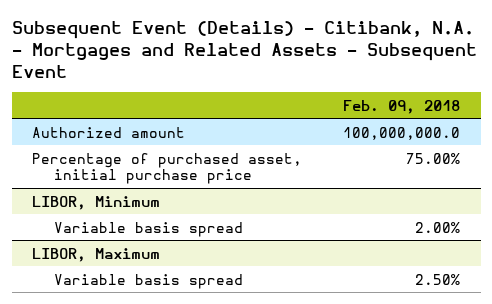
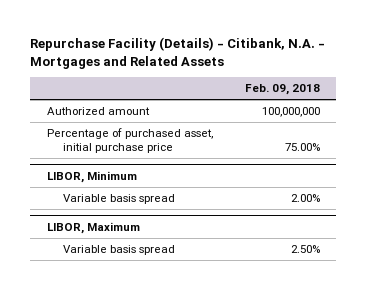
[11,20,477,78] Subsequent Event (Details) - Citibank, N.A. - Mortgages and Related Assets - Subsequent Event -> [30,37,326,69] Repurchase Facility (Details) - Citibank, N.A. - Mortgages and Related Assets
[343,126,461,140] 100,000,000.0 -> [261,107,320,118] 100,000,000

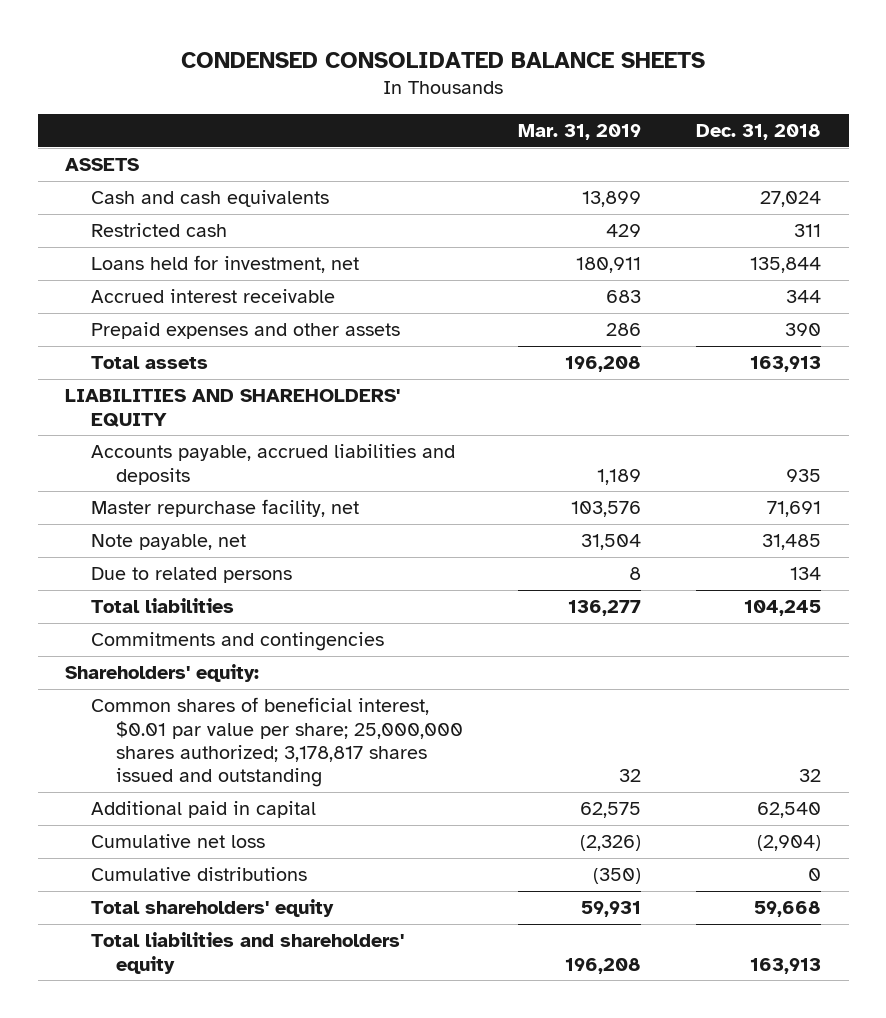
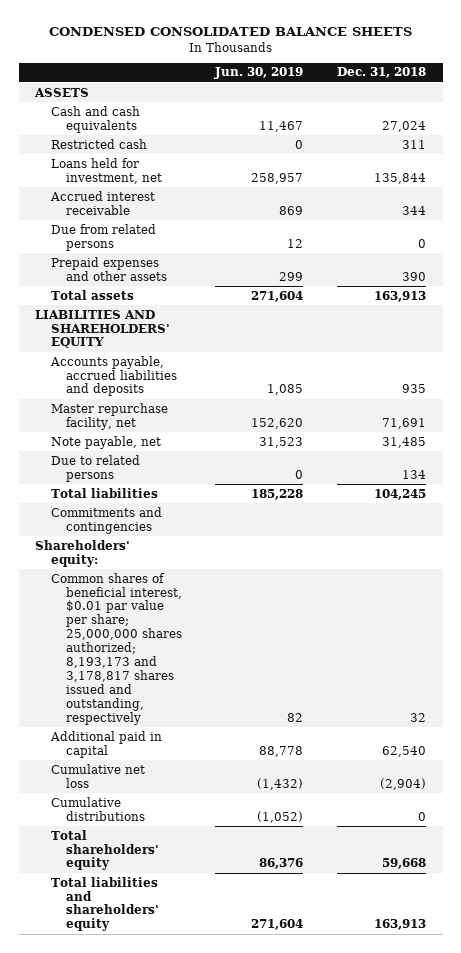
[518,123,642,140] Mar. 31, 2019 -> none
none -> [214,67,304,80] Jun. 30, 2019
none -> [50,223,156,251] Due from related persons
[90,697,464,788] Common shares of beneficial interest, $0.01 par value per share; 25,000,000 shares authorized; 3,178,817 shares issued and outstanding -> [50,572,183,725] Common shares of beneficial interest, $0.01 par value per share; 25,000,000 shares authorized; 8,193,173 and 3,178,817 shares issued and outstanding, respectively

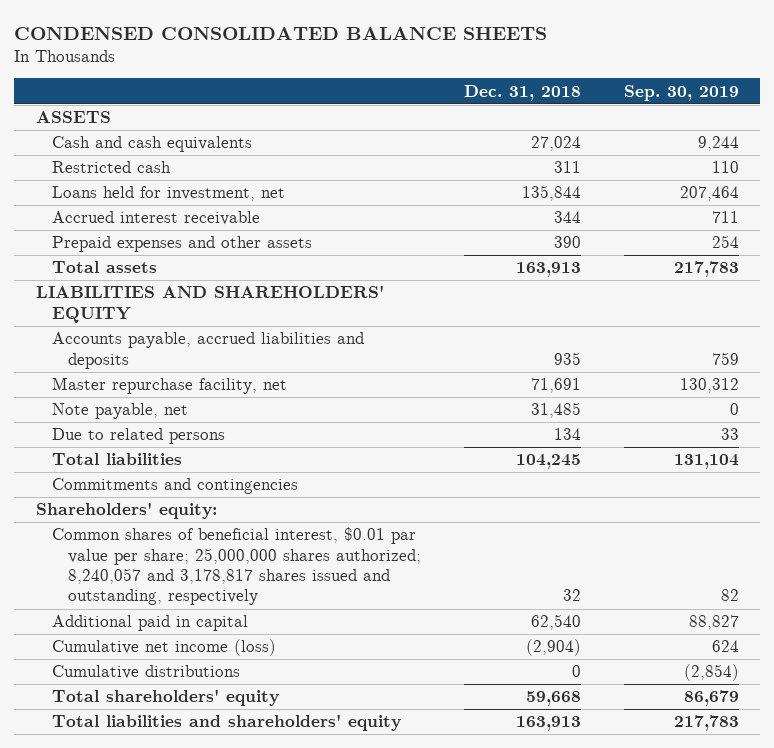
[214,67,304,80] Jun. 30, 2019 -> none
none -> [623,84,739,101] Sep. 30, 2019
[50,223,156,251] Due from related persons -> none
[50,572,183,725] Common shares of beneficial interest, $0.01 par value per share; 25,000,000 shares authorized; 8,193,173 and 3,178,817 shares issued and outstanding, respectively -> [51,527,421,606] Common shares of beneficial interest, $0.01 par value per share; 25,000,000 shares authorized; 8,240,057 and 3,178,817 shares issued and outstanding, respectively
[50,763,145,788] Cumulative net loss -> [51,639,276,657] Cumulative net income (loss)

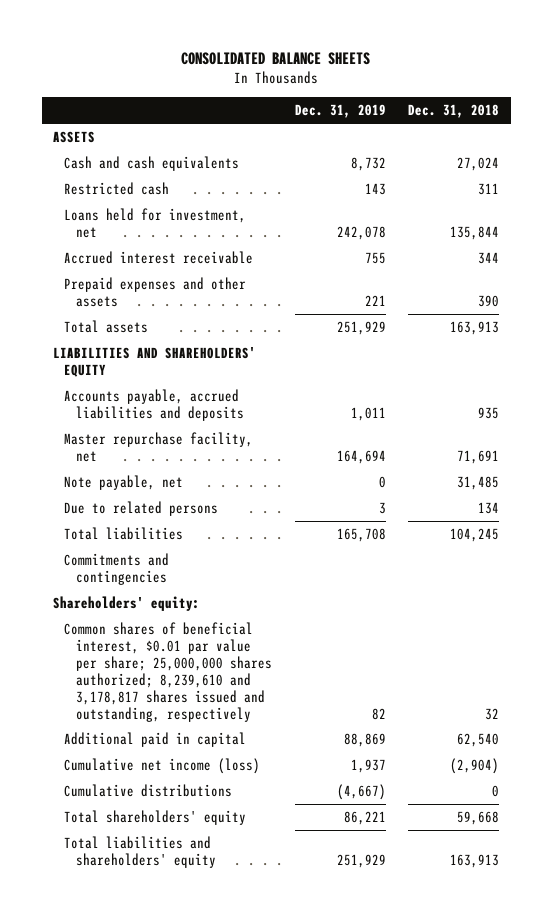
[14,26,548,40] CONDENSED CONSOLIDATED BALANCE SHEETS -> [181,51,371,65] CONSOLIDATED BALANCE SHEETS
[623,84,739,101] Sep. 30, 2019 -> none
none -> [294,104,386,119] Dec. 31, 2019
[51,527,421,606] Common shares of beneficial interest, $0.01 par value per share; 25,000,000 shares authorized; 8,240,057 and 3,178,817 shares issued and outstanding, respectively -> [64,621,273,722] Common shares of beneficial interest, $0.01 par value per share; 25,000,000 shares authorized; 8,239,610 and 3,178,817 shares issued and outstanding, respectively

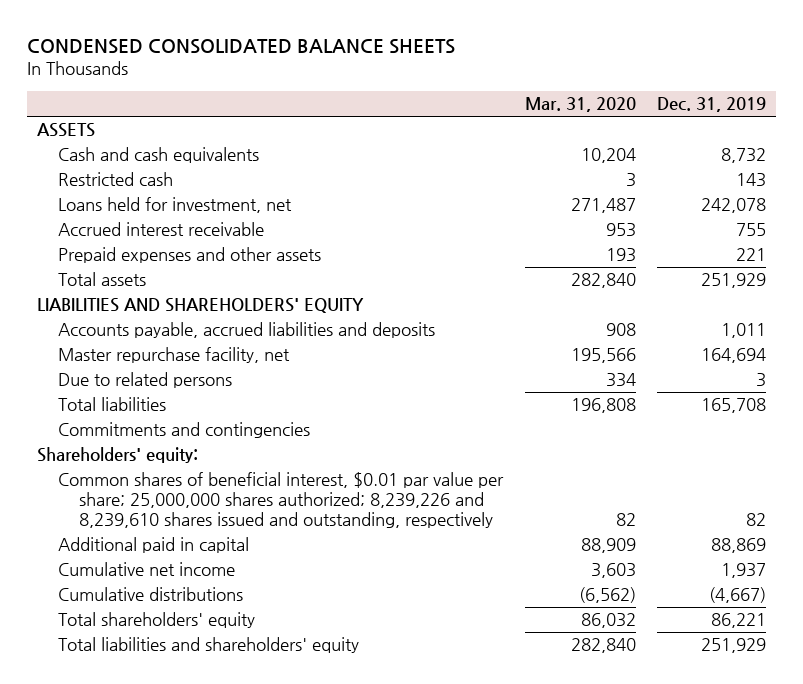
[181,51,371,65] CONSOLIDATED BALANCE SHEETS -> [26,39,455,55] CONDENSED CONSOLIDATED BALANCE SHEETS
[408,104,500,119] Dec. 31, 2018 -> none
none -> [524,97,636,113] Mar. 31, 2020
[64,474,184,490] Note payable, net -> none
[64,621,273,722] Common shares of beneficial interest, $0.01 par value per share; 25,000,000 shares authorized; 8,239,610 and 3,178,817 shares issued and outstanding, respectively -> [58,472,505,529] Common shares of beneficial interest, $0.01 par value per share; 25,000,000 shares authorized; 8,239,226 and 8,239,610 shares issued and outstanding, respectively
[64,757,261,774] Cumulative net income (loss) -> [58,562,236,577] Cumulative net income

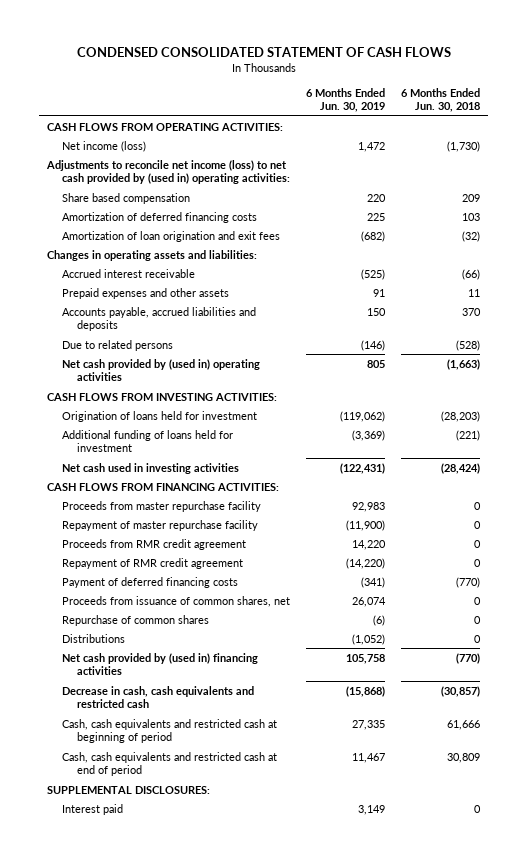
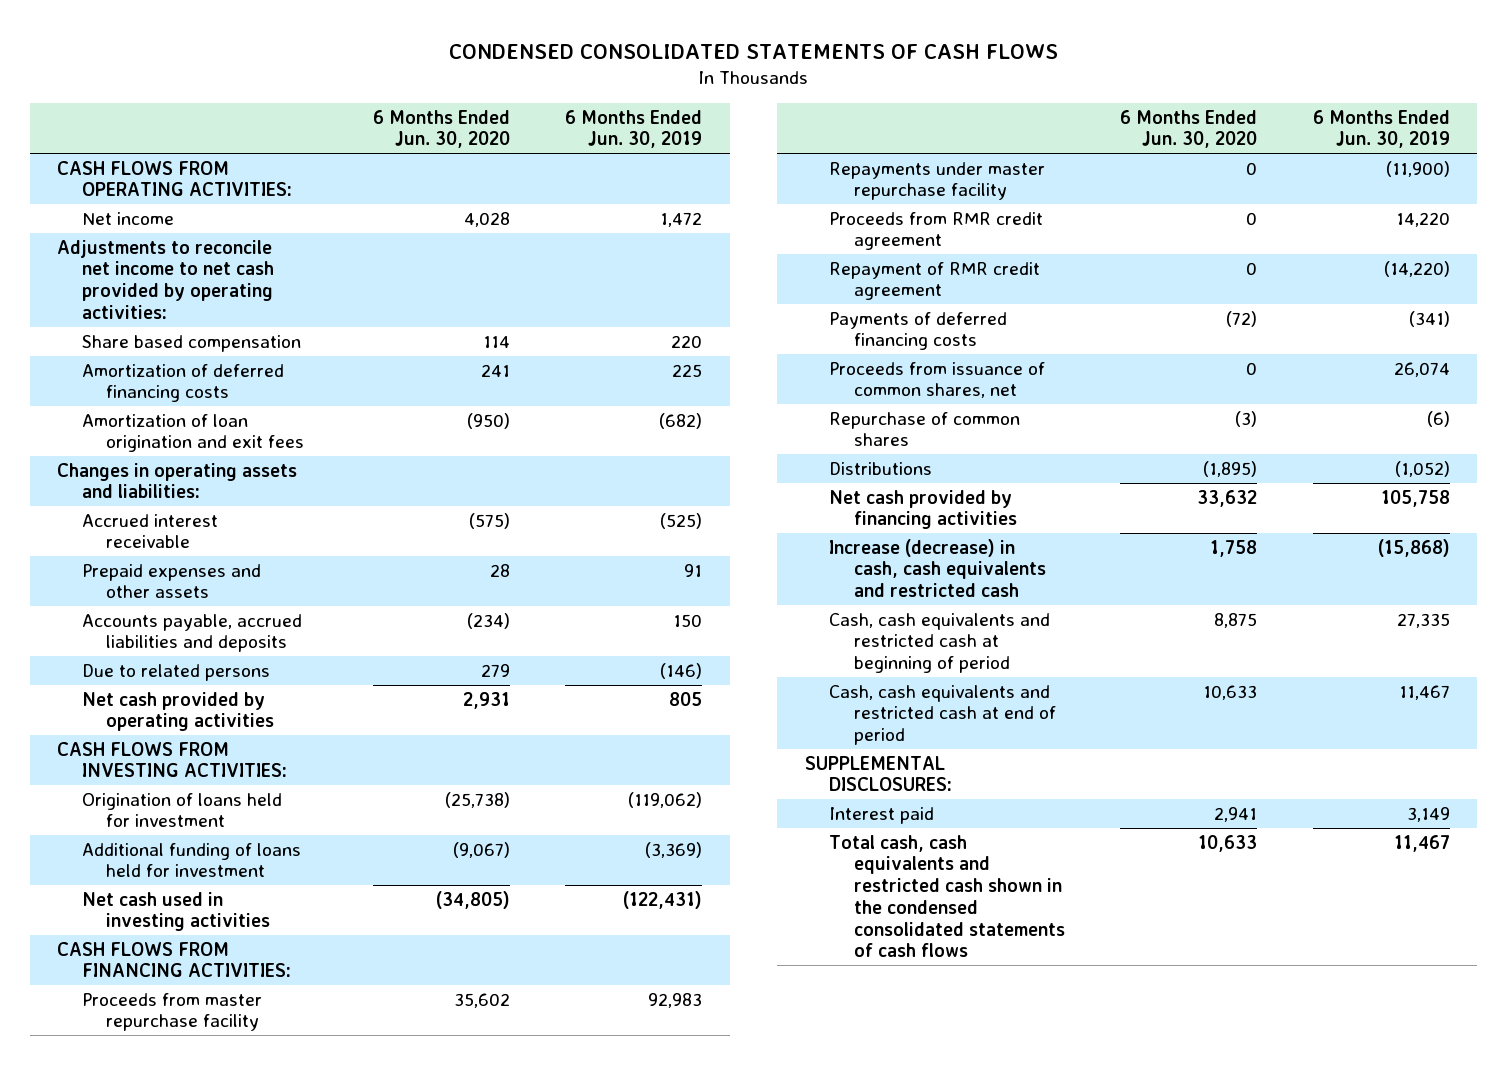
[76,46,451,57] CONDENSED CONSOLIDATED STATEMENT OF CASH FLOWS -> [449,43,1059,59] CONDENSED CONSOLIDATED STATEMENTS OF CASH FLOWS
[400,87,480,113] 6 Months Ended Jun. 30, 2018 -> none
none -> [372,109,510,149] 6 Months Ended Jun. 30, 2020
[62,140,147,152] Net income (loss) -> [81,211,174,225] Net income
[46,159,291,185] Adjustments to reconcile net income (loss) to net cash provided by (used in) operating activities: -> [57,239,274,319] Adjustments to reconcile net income to net cash provided by operating activities:
[62,358,261,382] Net cash provided by (used in) operating activities -> [81,691,275,732] Net cash provided by operating activities
[62,519,259,531] Repayment of master repurchase facility -> [829,161,1046,201] Repayments under master repurchase facility
[62,576,239,588] Payment of deferred financing costs -> [829,311,1008,351] Payments of deferred financing costs
[62,652,259,676] Net cash provided by (used in) financing activities -> [829,489,1017,530] Net cash provided by financing activities
[62,685,255,709] Decrease in cash, cash equivalents and restricted cash -> [829,538,1046,598] Increase (decrease) in cash, cash equivalents and restricted cash
none -> [829,834,1065,958] Total cash, cash equivalents and restricted cash shown in the condensed consolidated statements of cash flows

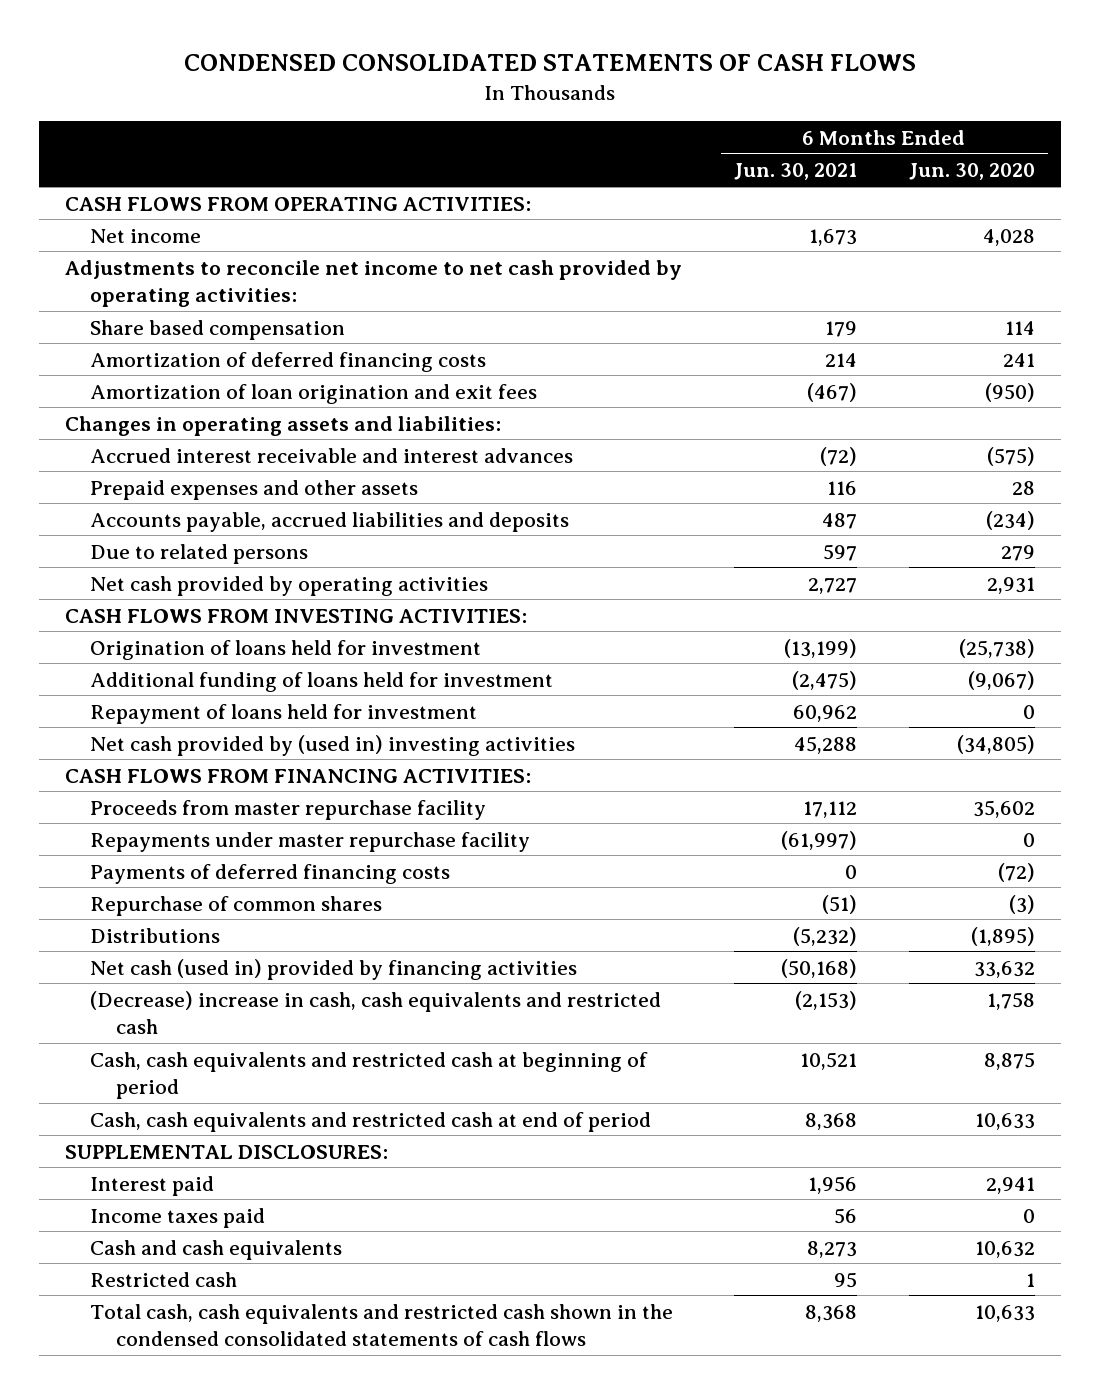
[565,109,703,149] 6 Months Ended Jun. 30, 2019 -> none
none -> [733,163,857,181] Jun. 30, 2021
[81,513,218,549] Accrued interest receivable -> [90,447,574,463] Accrued interest receivable and interest advances
none -> [90,703,478,724] Repayment of loans held for investment
[81,891,271,932] Net cash used in investing activities -> [90,734,576,756] Net cash provided by (used in) investing activities
[829,211,1044,251] Proceeds from RMR credit agreement -> none
[829,261,1041,301] Repayment of RMR credit agreement -> none
[829,361,1046,399] Proceeds from issuance of common shares, net -> none
[829,489,1017,530] Net cash provided by financing activities -> [90,958,578,980] Net cash (used in) provided by financing activities
[829,538,1046,598] Increase (decrease) in cash, cash equivalents and restricted cash -> [90,990,662,1034] (Decrease) increase in cash, cash equivalents and restricted cash
none -> [90,1207,266,1228] Income taxes paid
none -> [90,1239,343,1260] Cash and cash equivalents
none -> [90,1271,238,1287] Restricted cash

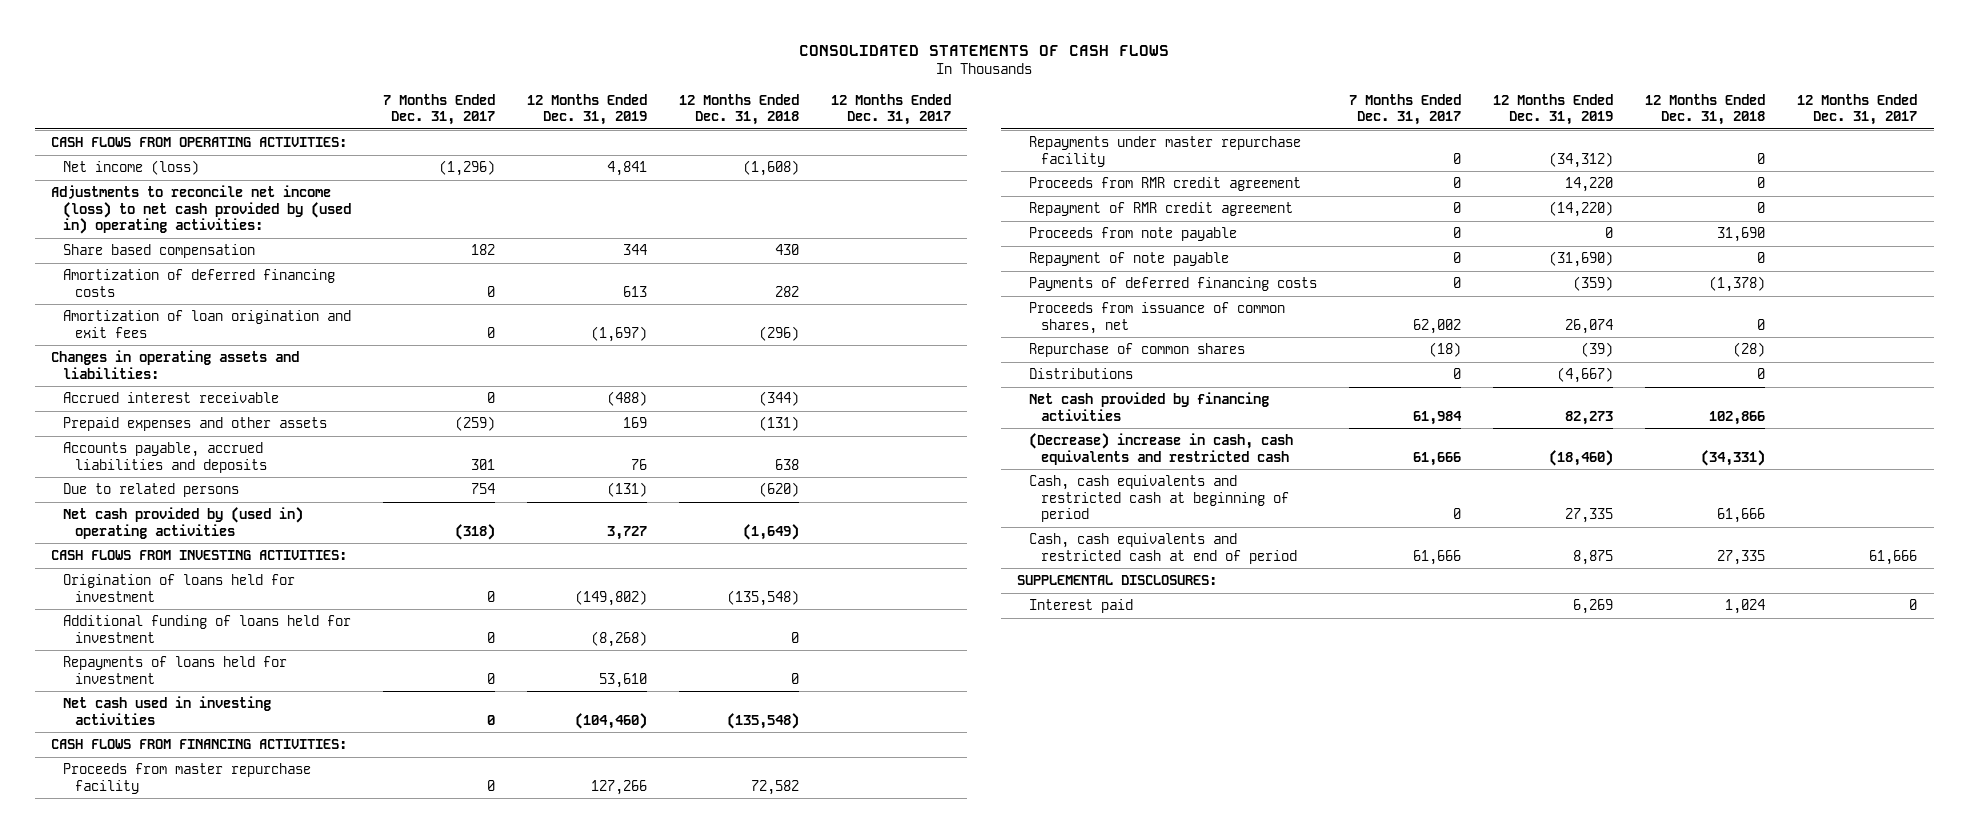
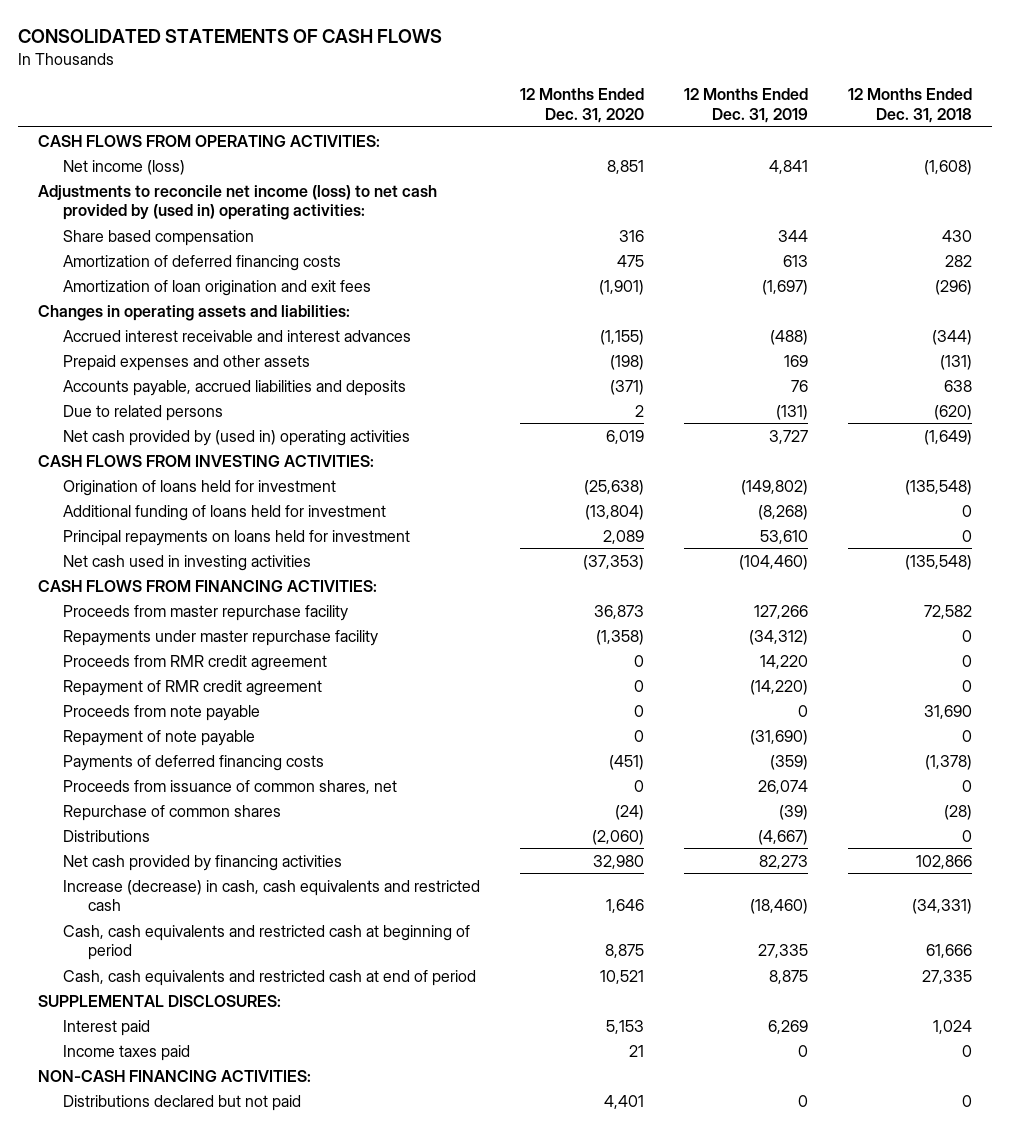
[382,93,495,126] 7 Months Ended Dec. 31, 2017 -> none
[831,93,952,126] 12 Months Ended Dec. 31, 2017 -> none
none -> [520,88,645,123] 12 Months Ended Dec. 31, 2020
[62,392,279,404] Accrued interest receivable -> [63,329,412,342] Accrued interest receivable and interest advances
[62,656,287,684] Repayments of loans held for investment -> [63,529,411,546] Principal repayments on loans held for investment
[1028,433,1293,465] (Decrease) increase in cash, cash equivalents and restricted cash -> [63,879,481,912] Increase (decrease) in cash, cash equivalents and restricted cash
none -> [63,1044,191,1061] Income taxes paid
none -> [38,1069,312,1082] NON-CASH FINANCING ACTIVITIES:
none -> [63,1094,302,1111] Distributions declared but not paid

